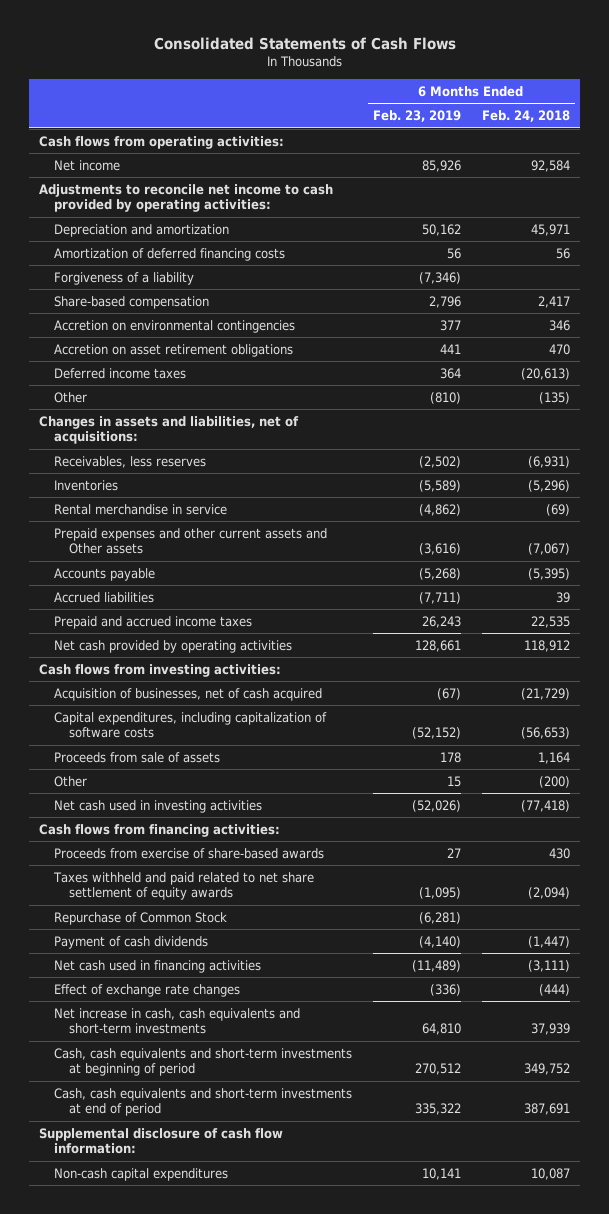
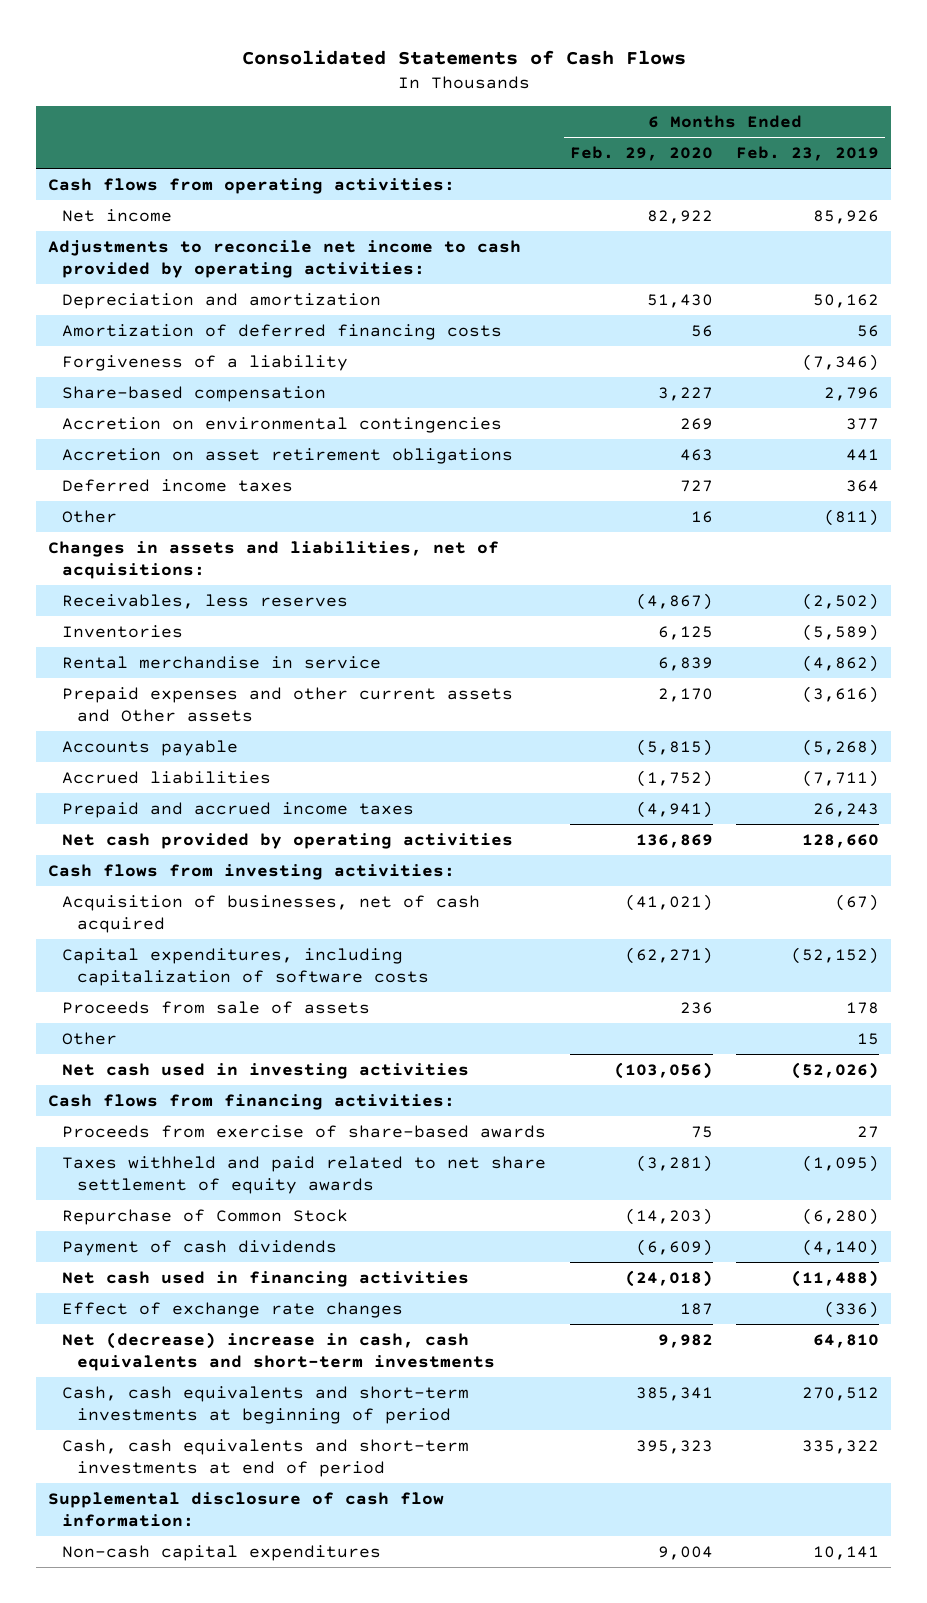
[481,110,570,123] Feb. 24, 2018 -> none
none -> [569,146,713,162] Feb. 29, 2020
[429,391,461,404] (810) -> [824,508,880,526] (811)
[414,639,461,652] 128,661 -> [802,833,880,848] 128,660
[418,911,461,924] (6,281) -> [802,1207,880,1225] (6,280)
[411,959,461,972] (11,489) -> [791,1269,880,1287] (11,488)
[53,1007,300,1035] Net increase in cash, cash equivalents and short-term investments -> [62,1331,496,1372] Net (decrease) increase in cash, cash equivalents and short-term investments

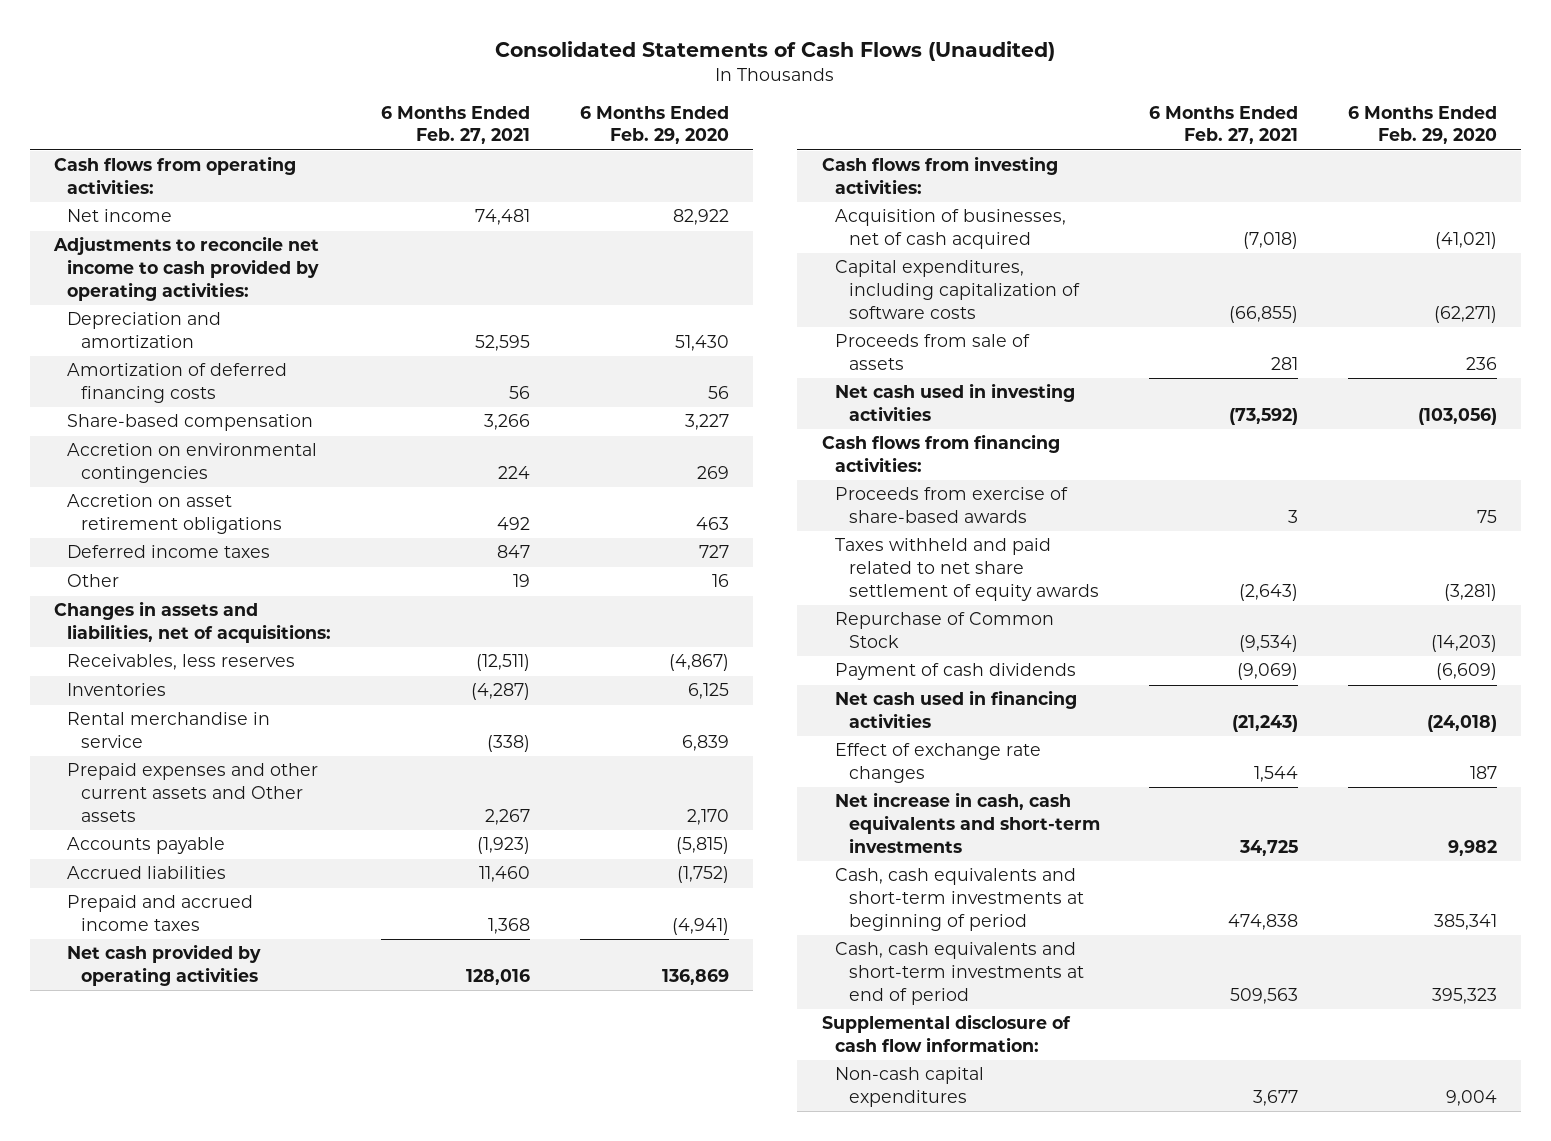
[241,49,686,65] Consolidated Statements of Cash Flows -> [495,40,1056,61] Consolidated Statements of Cash Flows (Unaudited)
[736,146,880,162] Feb. 23, 2019 -> none
none -> [381,105,531,145] 6 Months Ended Feb. 27, 2021
[62,354,349,371] Forgiveness of a liability -> none
[62,1031,118,1045] Other -> none
[62,1331,496,1372] Net (decrease) increase in cash, cash equivalents and short-term investments -> [835,792,1100,853] Net increase in cash, cash equivalents and short-term investments

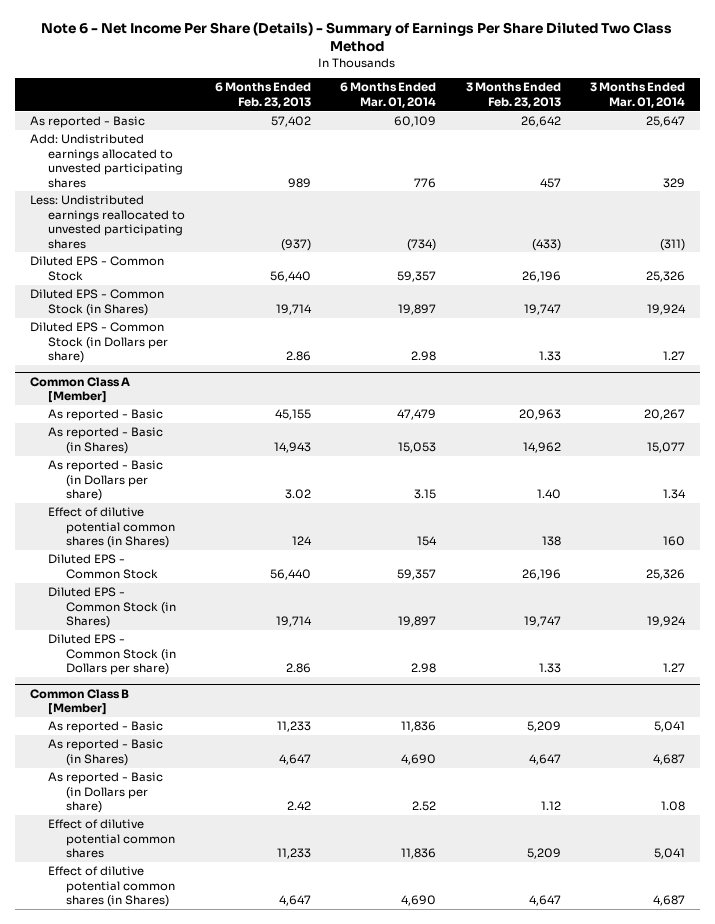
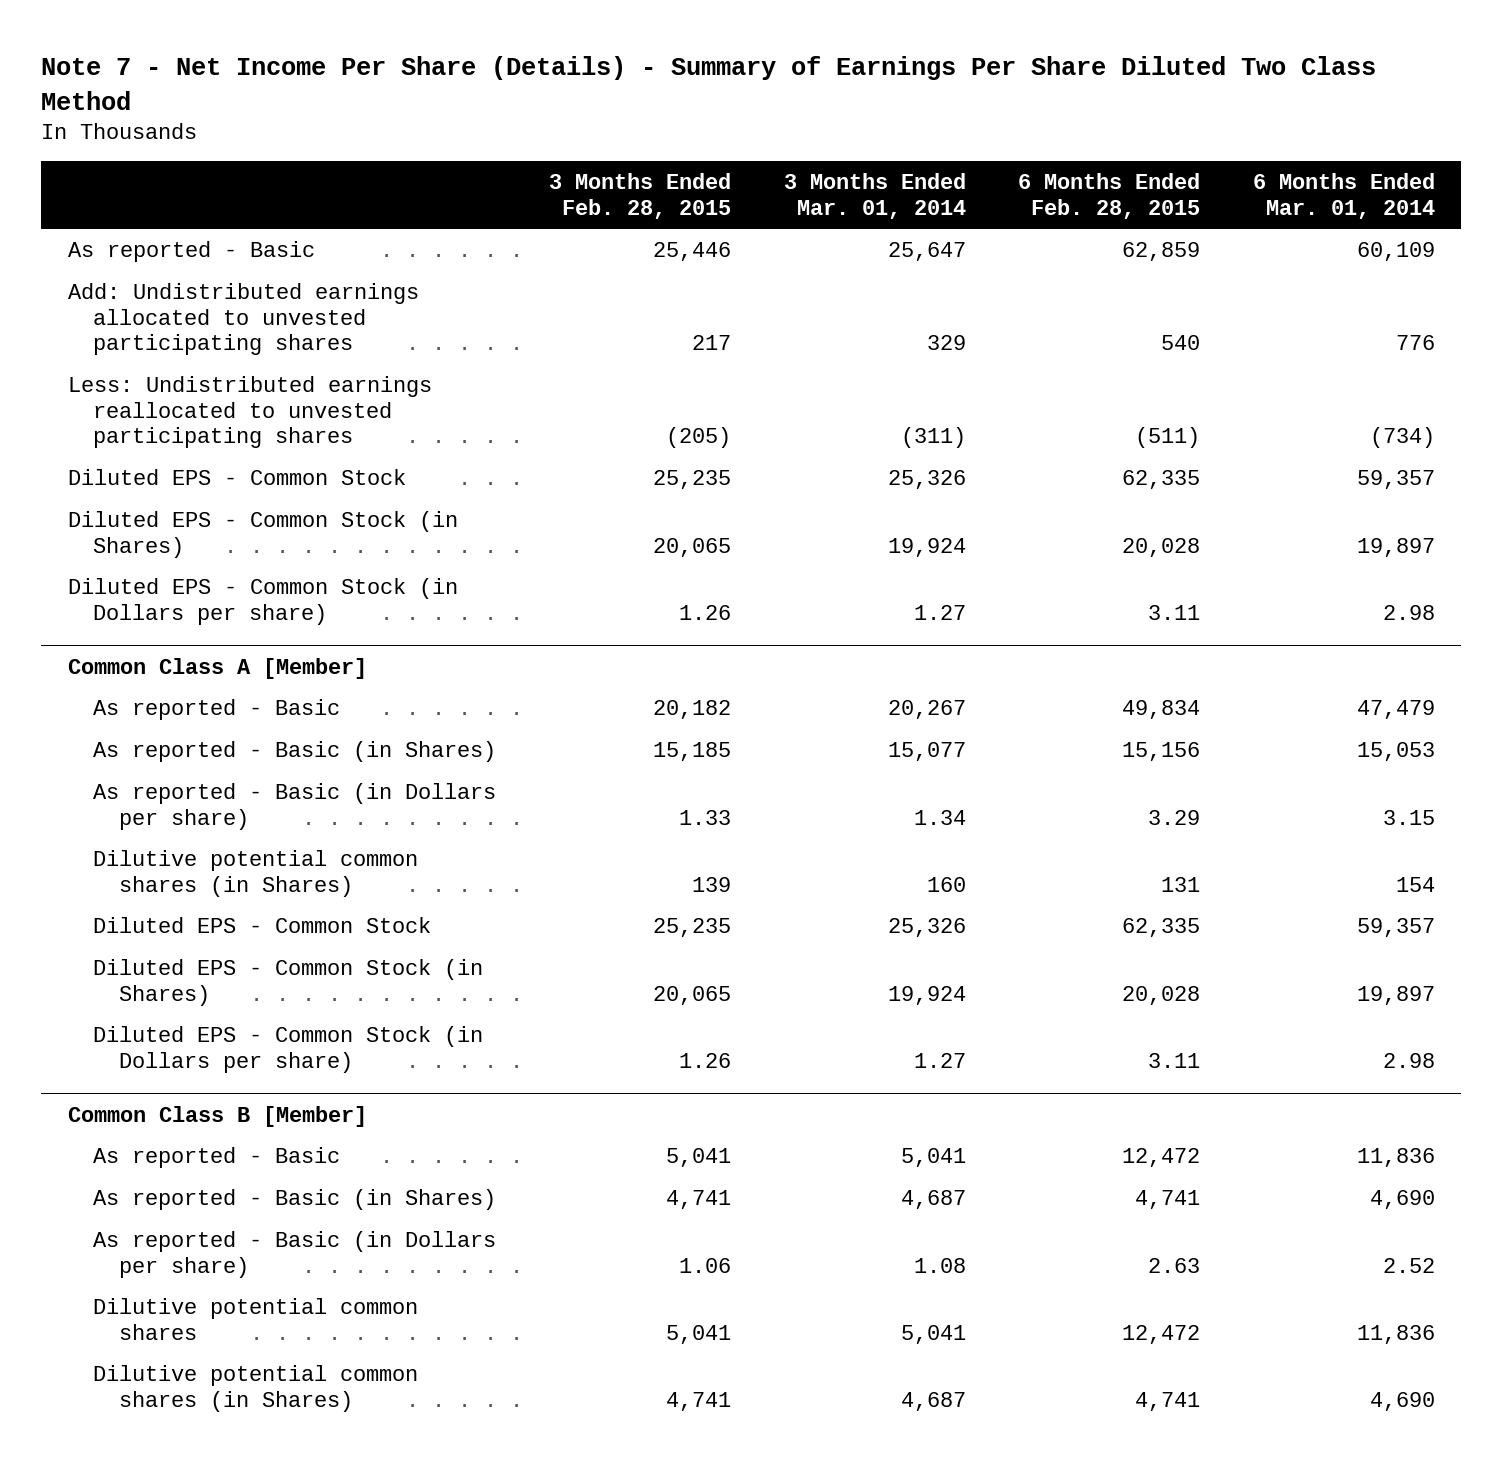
[41,21,673,52] Note 6 - Net Income Per Share (Details) - Summary of Earnings Per Share Diluted Two Class Method -> [41,56,1377,110] Note 7 - Net Income Per Share (Details) - Summary of Earnings Per Share Diluted Two Class Method
[214,82,311,108] 6 Months Ended Feb. 23, 2013 -> none
[465,82,561,108] 3 Months Ended Feb. 23, 2013 -> none
none -> [548,173,731,219] 3 Months Ended Feb. 28, 2015
none -> [1018,173,1201,219] 6 Months Ended Feb. 28, 2015
[47,507,176,549] Effect of dilutive potential common shares (in Shares) -> [93,850,419,897] Dilutive potential common shares (in Shares)
[47,819,176,859] Effect of dilutive potential common shares -> [93,1298,419,1340] Dilutive potential common shares
[47,866,176,908] Effect of dilutive potential common shares (in Shares) -> [93,1365,419,1412] Dilutive potential common shares (in Shares)

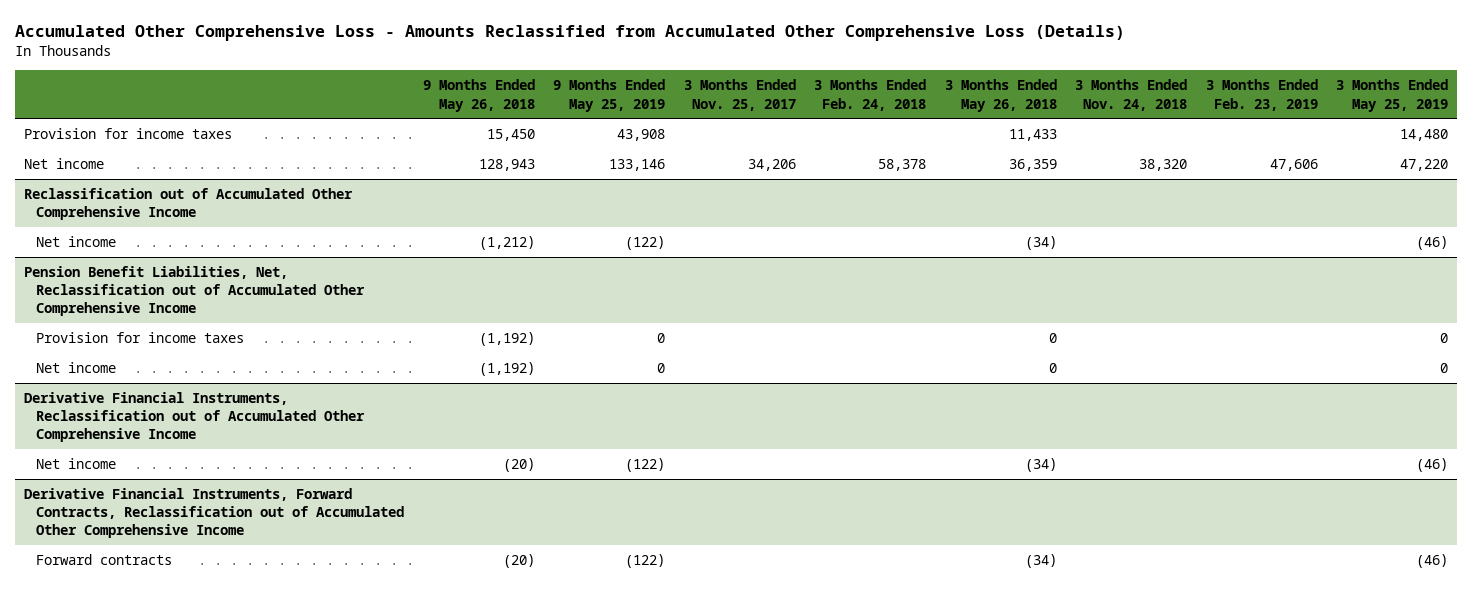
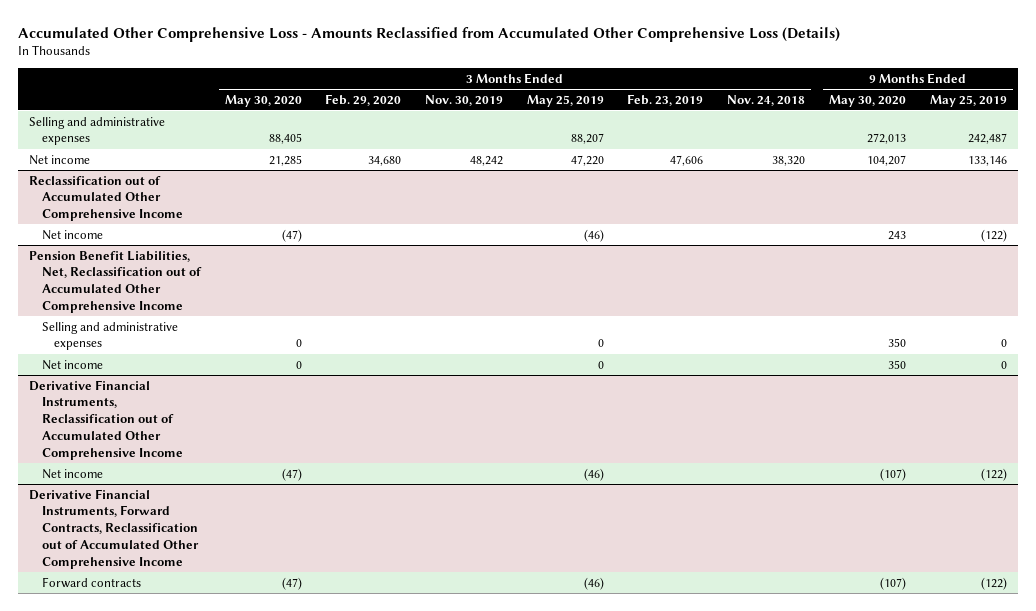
[422,79,535,112] 9 Months Ended May 26, 2018 -> none
[683,79,796,111] 3 Months Ended Nov. 25, 2017 -> none
[814,79,927,111] 3 Months Ended Feb. 24, 2018 -> none
[944,79,1057,112] 3 Months Ended May 26, 2018 -> none
none -> [224,94,302,107] May 30, 2020
none -> [325,93,402,106] Feb. 29, 2020
none -> [425,94,504,106] Nov. 30, 2019
none -> [828,94,906,107] May 30, 2020
[24,127,233,139] Provision for income taxes -> none
none -> [29,116,166,146] Selling and administrative expenses
[36,331,245,343] Provision for income taxes -> none
none -> [41,321,178,351] Selling and administrative expenses

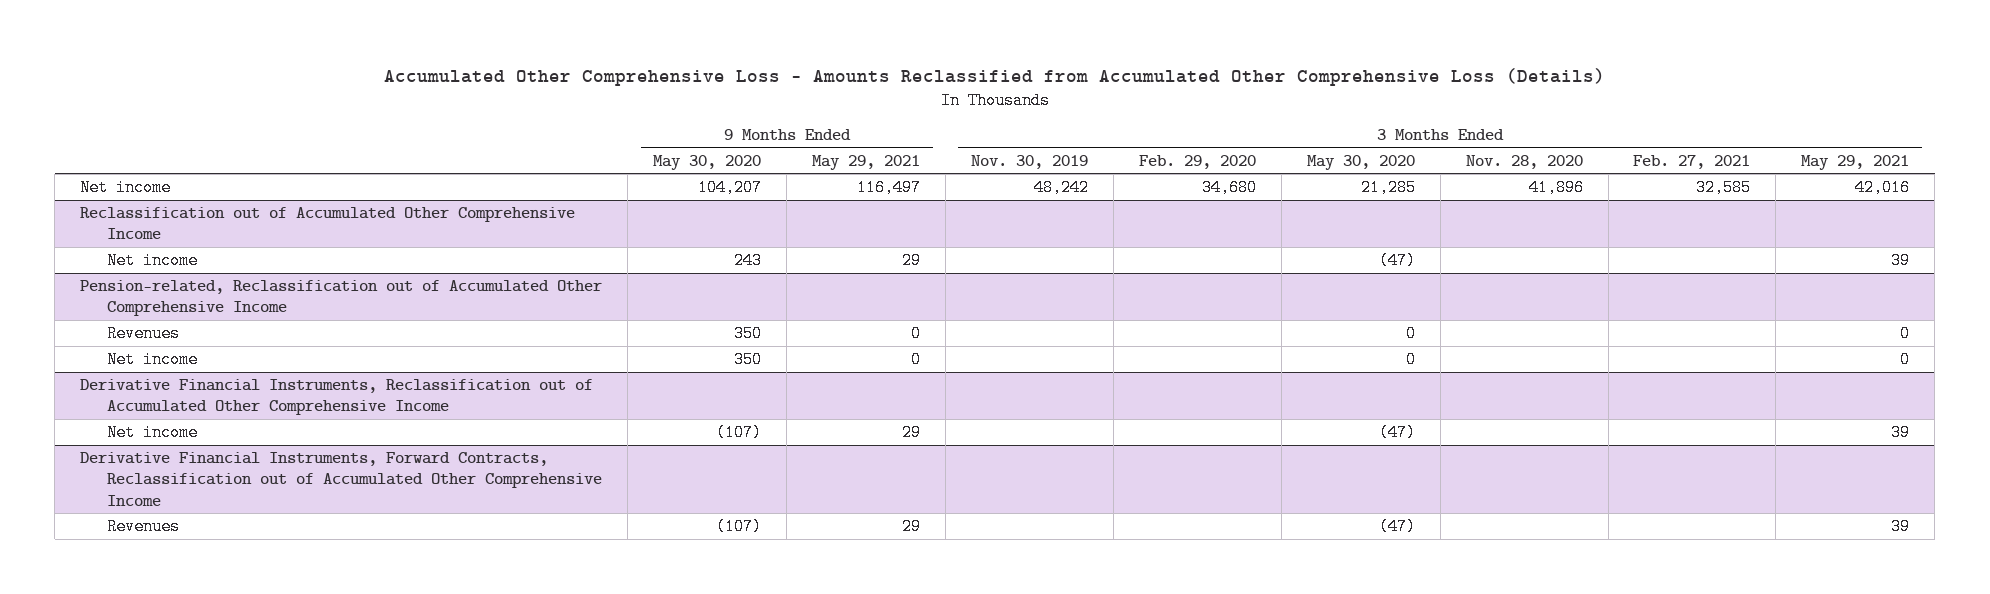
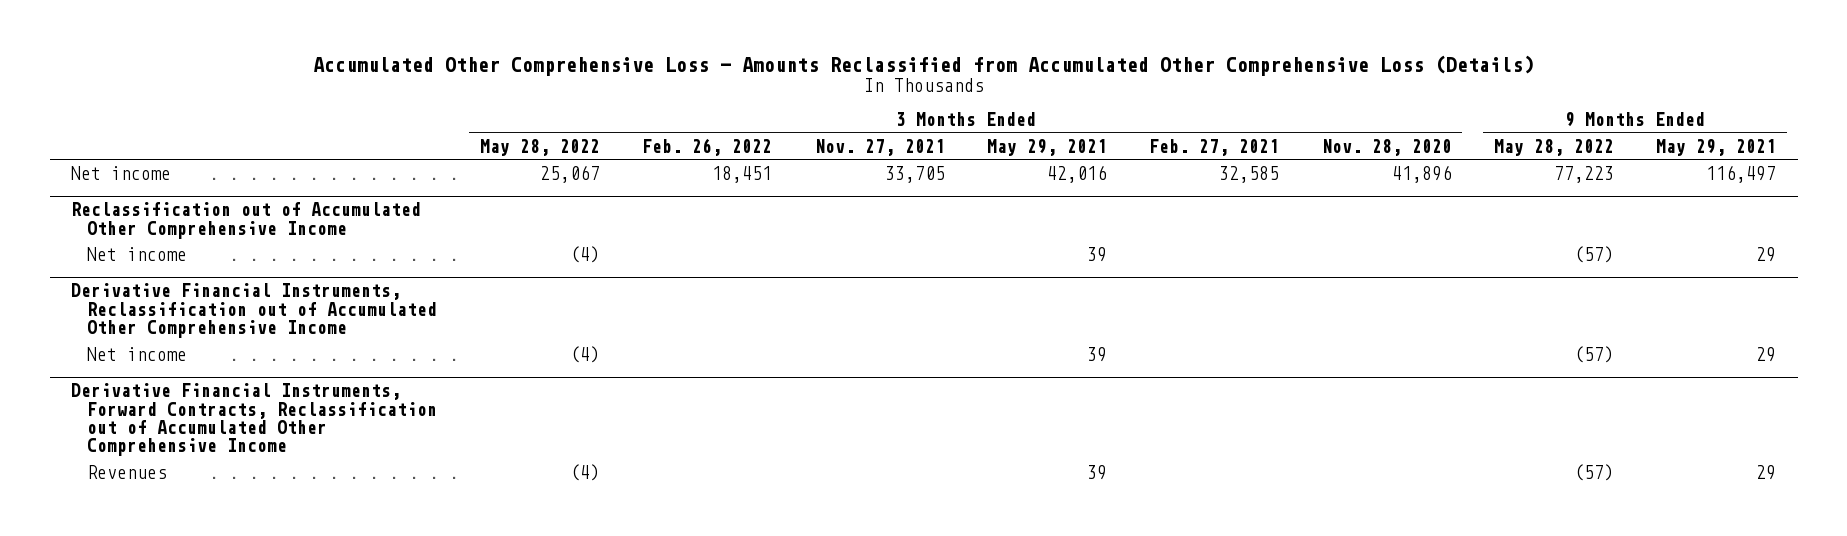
[653,154,762,170] May 30, 2020 -> none
[970,154,1088,169] Nov. 30, 2019 -> none
[1138,154,1256,169] Feb. 29, 2020 -> none
[1306,154,1415,170] May 30, 2020 -> none
none -> [479,138,600,156] May 28, 2022
none -> [642,137,773,156] Feb. 26, 2022
none -> [814,138,945,156] Nov. 27, 2021
none -> [1493,138,1614,156] May 28, 2022
[80,280,603,317] Pension-related, Reclassification out of Accumulated Other Comprehensive Income -> none
[106,325,180,343] Revenues -> none
[106,351,198,369] Net income -> none

